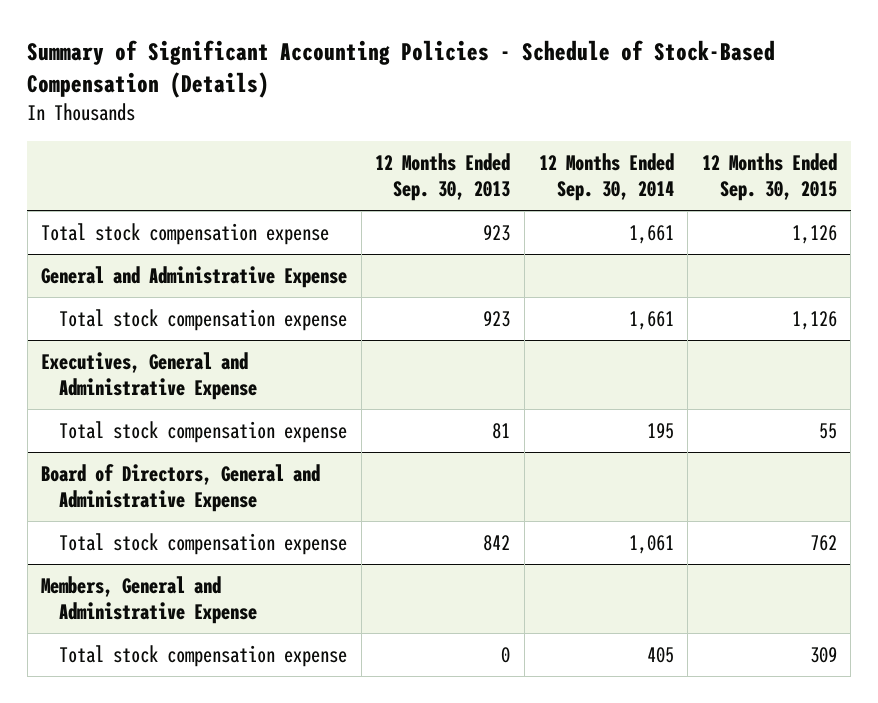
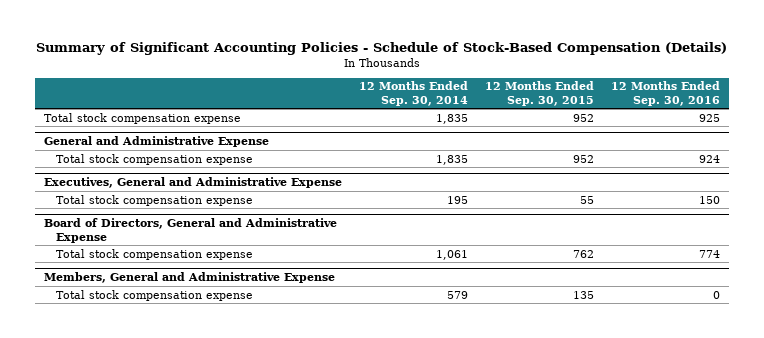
[375,152,511,202] 12 Months Ended Sep. 30, 2013 -> none
none -> [611,81,721,106] 12 Months Ended Sep. 30, 2016
[628,224,674,244] 1,661 -> [435,113,468,124] 1,835
[791,224,837,244] 1,126 -> [572,113,594,122] 952
[628,310,674,330] 1,661 -> [435,154,468,165] 1,835
[791,310,837,330] 1,126 -> [572,154,594,163] 952
[646,646,674,663] 405 -> [446,290,468,299] 579
[809,646,837,663] 309 -> [572,290,594,299] 135

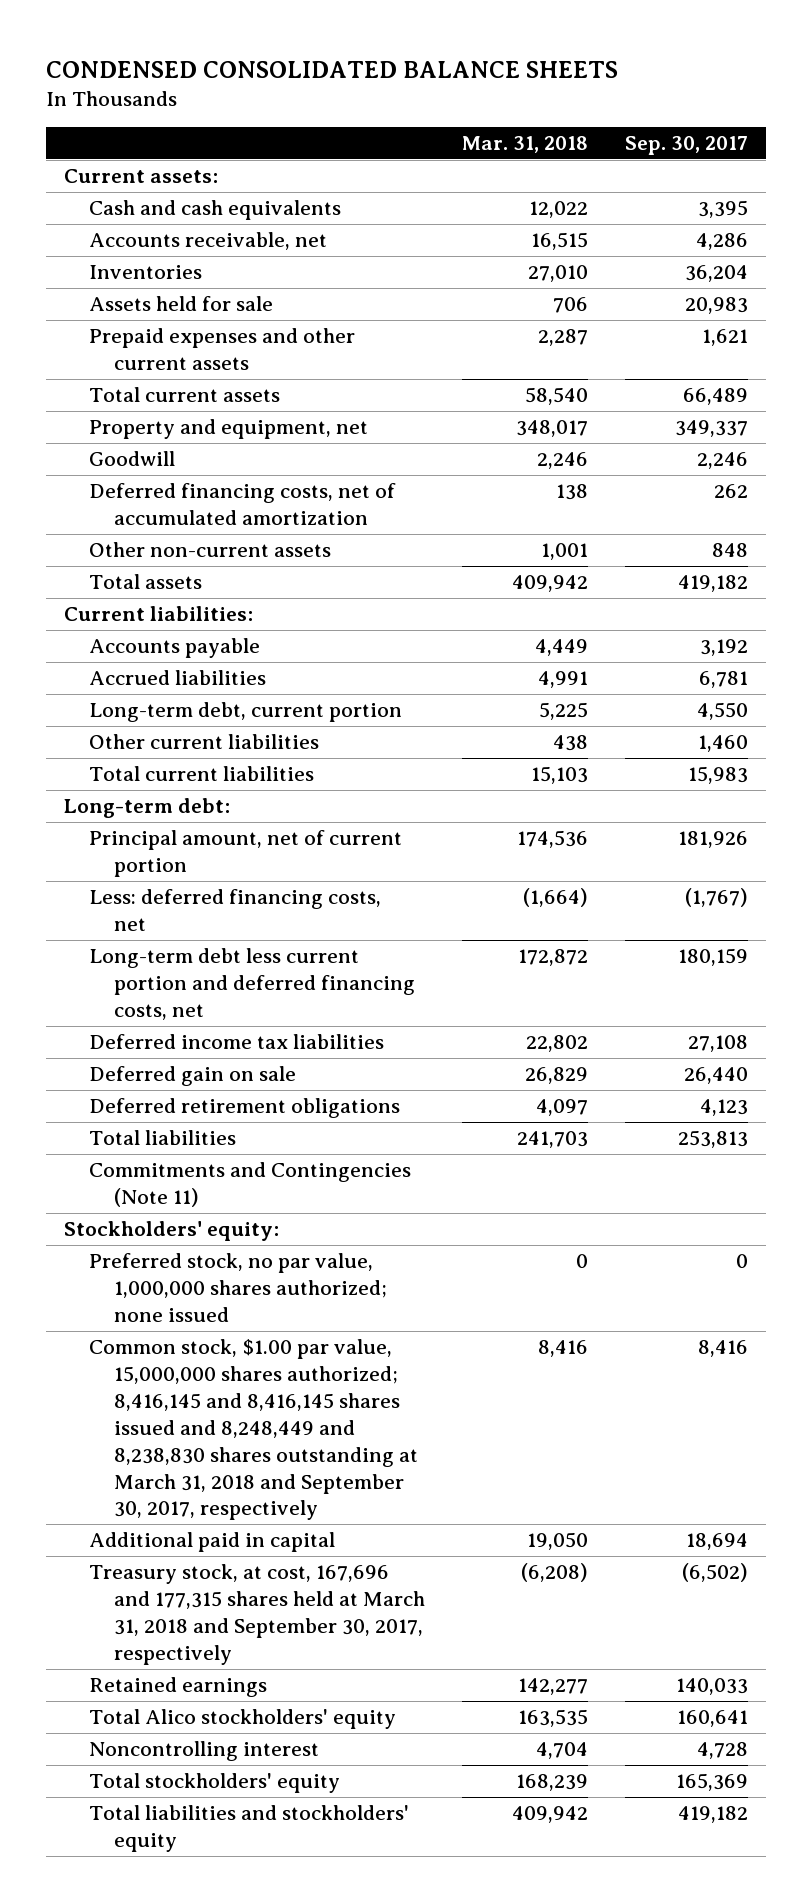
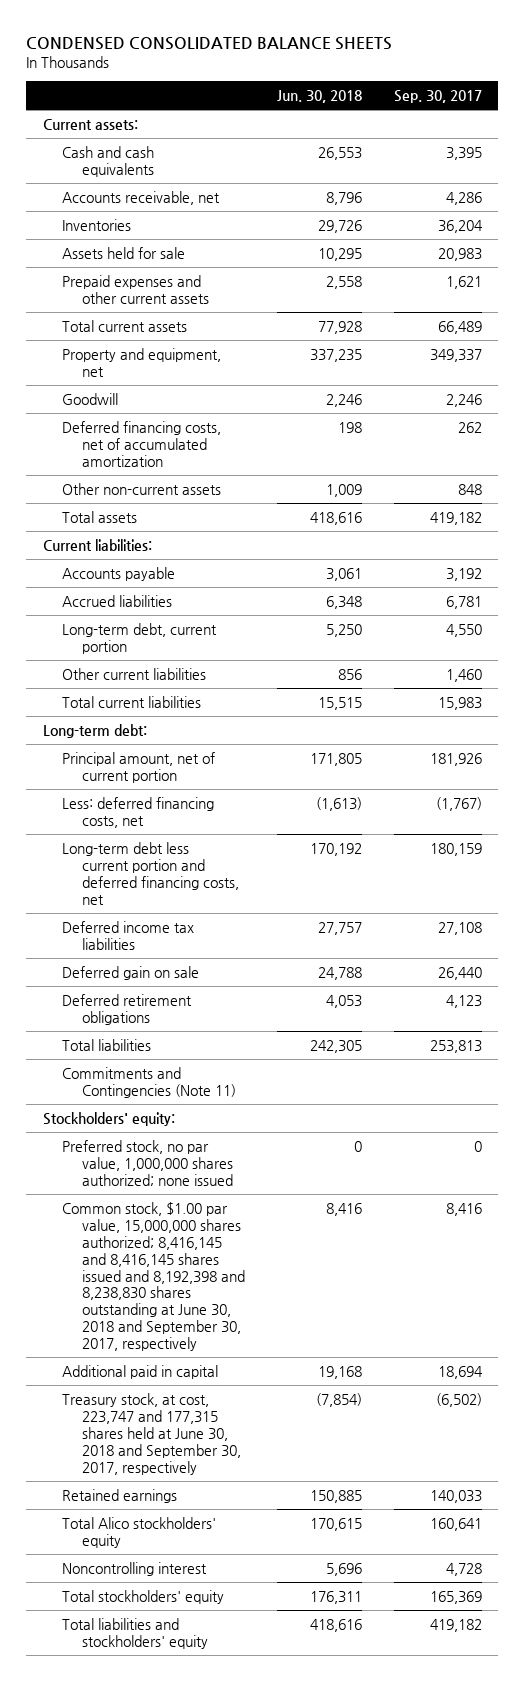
[461,136,588,154] Mar. 31, 2018 -> none
none -> [276,90,362,104] Jun. 30, 2018
[89,1339,419,1521] Common stock, $1.00 par value, 15,000,000 shares authorized; 8,416,145 and 8,416,145 shares issued and 8,248,449 and 8,238,830 shares outstanding at March 31, 2018 and September 30, 2017, respectively -> [62,1201,245,1352] Common stock, $1.00 par value, 15,000,000 shares authorized; 8,416,145 and 8,416,145 shares issued and 8,192,398 and 8,238,830 shares outstanding at June 30, 2018 and September 30, 2017, respectively
[89,1564,426,1665] Treasury stock, at cost, 167,696 and 177,315 shares held at March 31, 2018 and September 30, 2017, respectively -> [62,1392,241,1475] Treasury stock, at cost, 223,747 and 177,315 shares held at June 30, 2018 and September 30, 2017, respectively

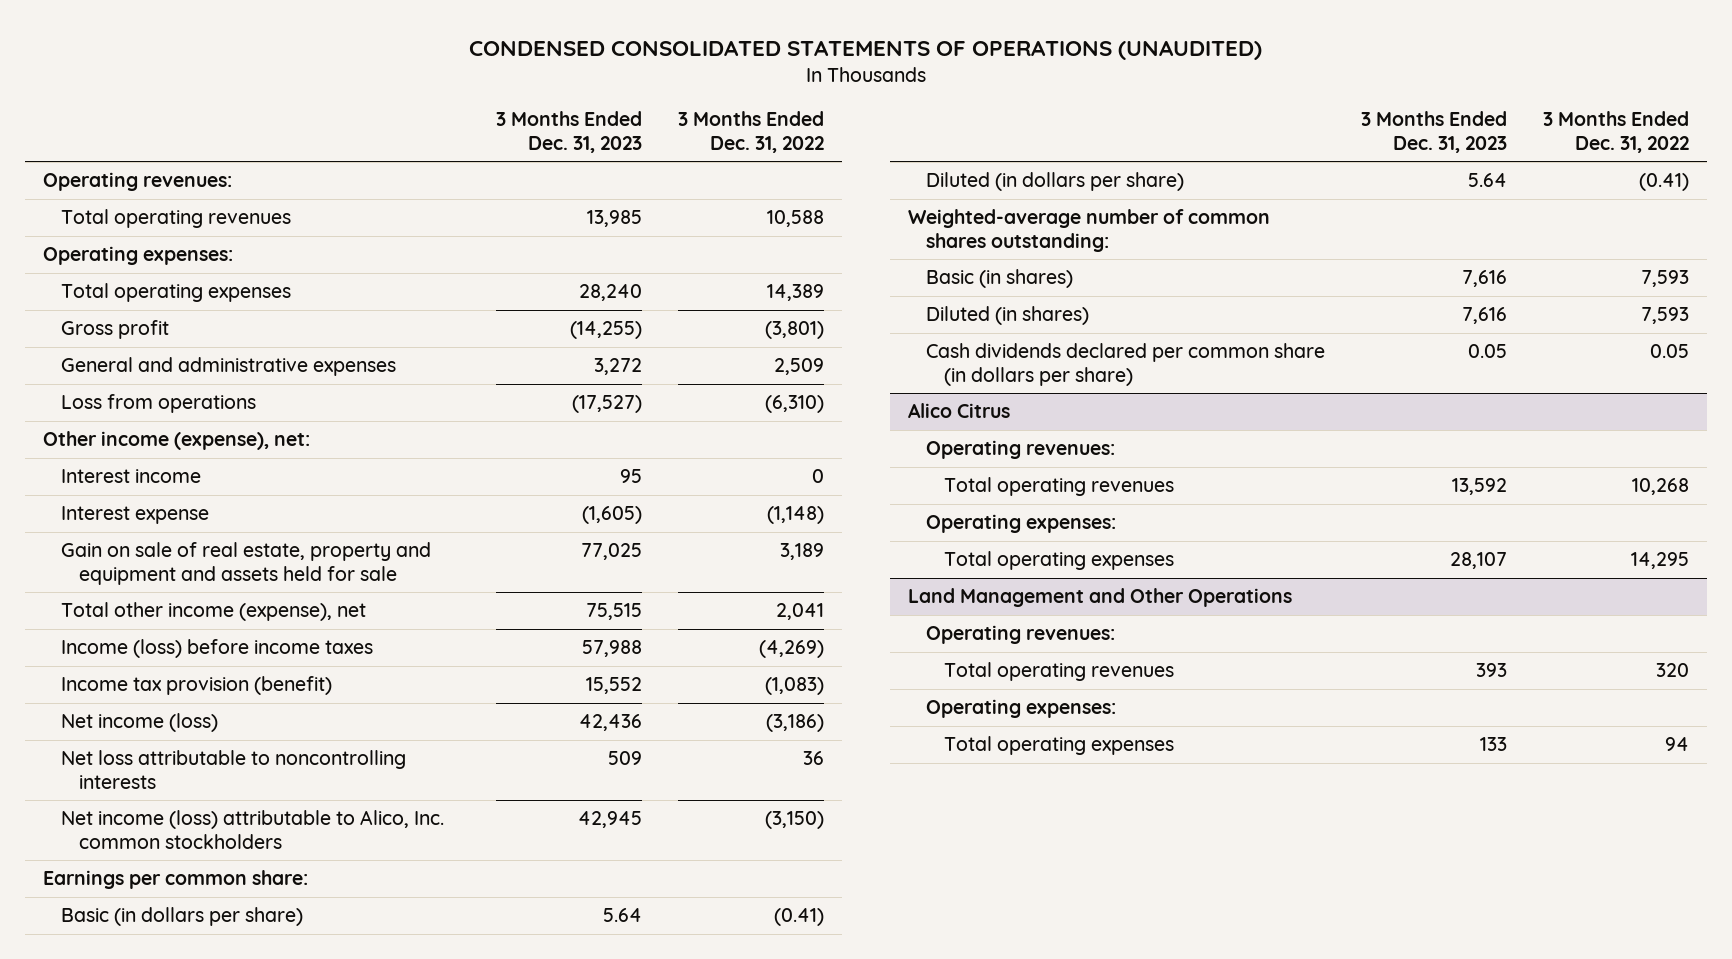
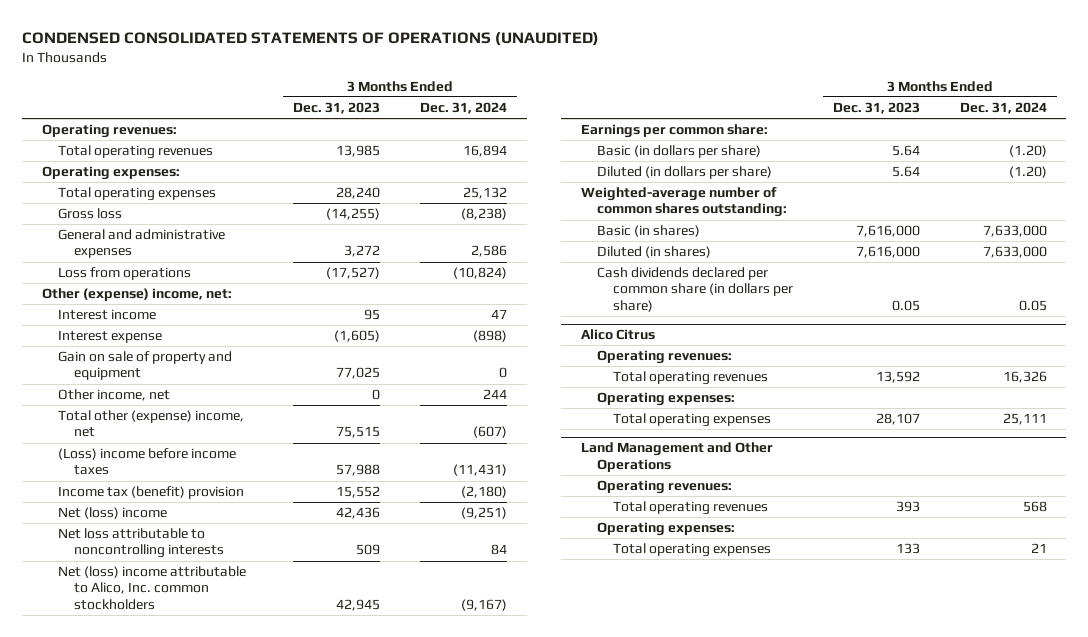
[677,111,824,153] 3 Months Ended Dec. 31, 2022 -> none
none -> [420,101,508,114] Dec. 31, 2024
[61,320,170,340] Gross profit -> [57,208,122,220] Gross loss
[43,431,311,451] Other income (expense), net: -> [41,288,232,302] Other (expense) income, net:
[61,542,432,585] Gain on sale of real estate, property and equipment and assets held for sale -> [57,351,232,381] Gain on sale of property and equipment
none -> [57,389,170,402] Other income, net
[61,602,367,622] Total other income (expense), net -> [57,410,244,438] Total other (expense) income, net
[61,639,374,659] Income (loss) before income taxes -> [57,448,236,476] (Loss) income before income taxes
[61,676,333,696] Income tax provision (benefit) -> [57,486,244,500] Income tax (benefit) provision
[61,713,219,733] Net income (loss) -> [57,507,167,520] Net (loss) income
[61,810,445,849] Net income (loss) attributable to Alico, Inc. common stockholders -> [57,566,246,610] Net (loss) income attributable to Alico, Inc. common stockholders
[1461,270,1507,288] 7,616 -> [855,225,920,238] 7,616,000
[1461,307,1507,325] 7,616 -> [855,246,920,259] 7,616,000

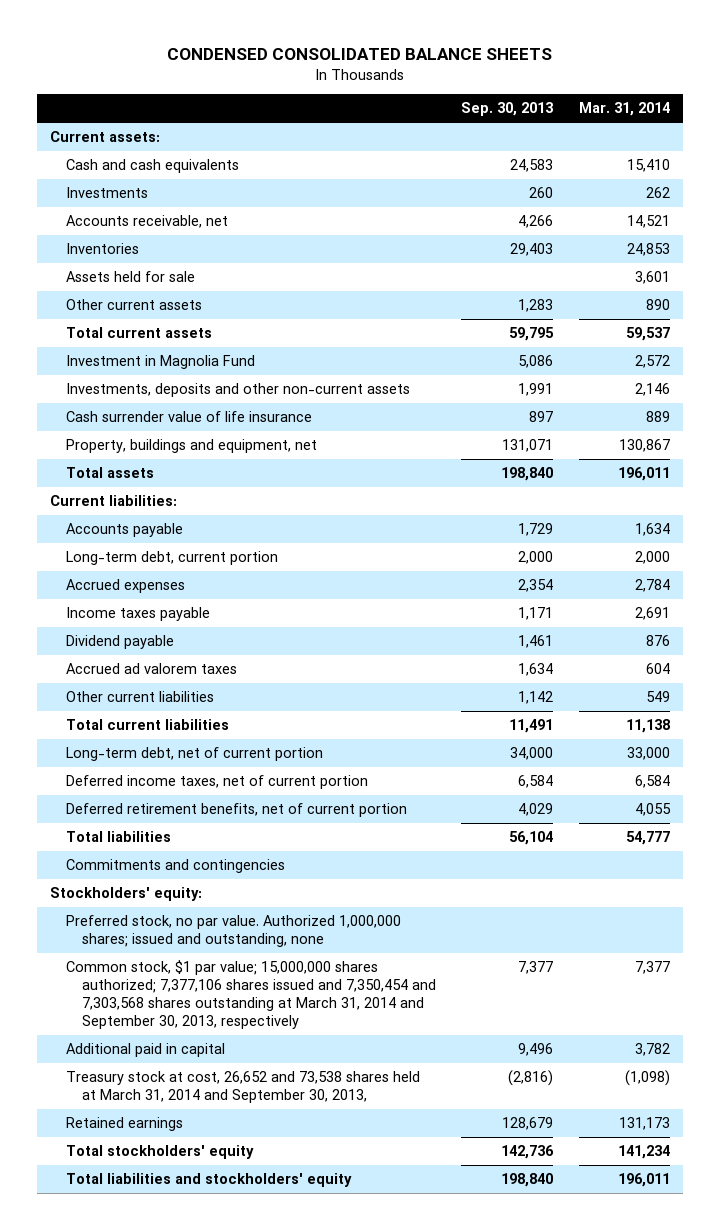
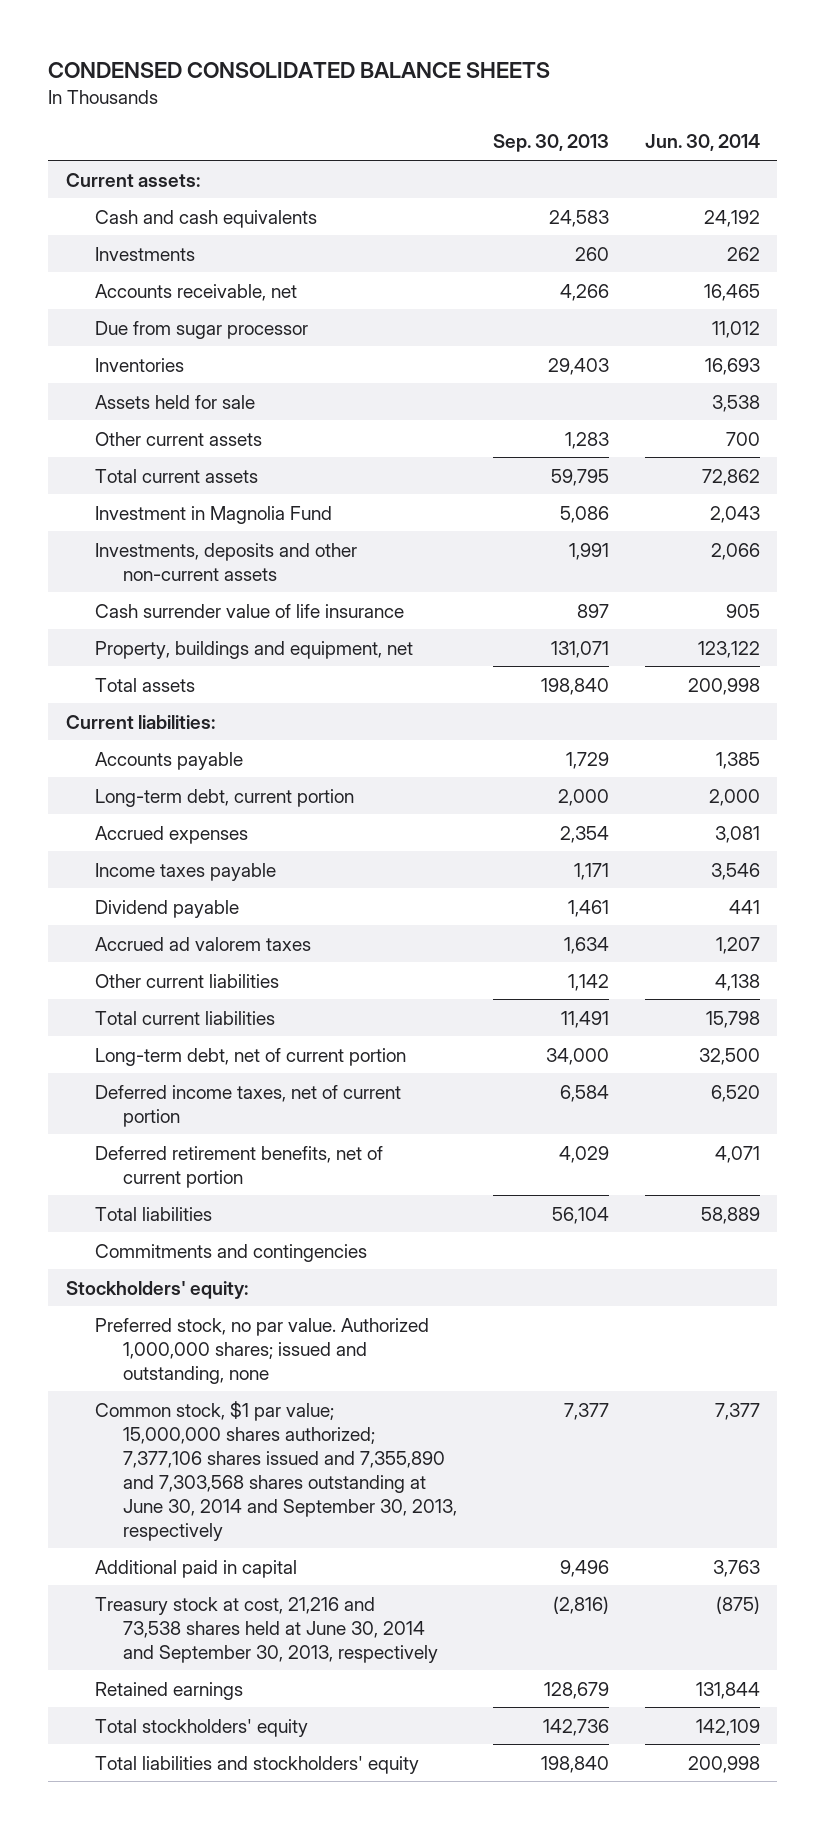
[579,102,671,117] Mar. 31, 2014 -> none
none -> [644,134,760,152] Jun. 30, 2014
none -> [94,320,308,339] Due from sugar processor
[65,960,436,1030] Common stock, $1 par value; 15,000,000 shares authorized; 7,377,106 shares issued and 7,350,454 and 7,303,568 shares outstanding at March 31, 2014 and September 30, 2013, respectively -> [94,1400,458,1541] Common stock, $1 par value; 15,000,000 shares authorized; 7,377,106 shares issued and 7,355,890 and 7,303,568 shares outstanding at June 30, 2014 and September 30, 2013, respectively
[65,1071,420,1104] Treasury stock at cost, 26,652 and 73,538 shares held at March 31, 2014 and September 30, 2013, -> [94,1596,439,1663] Treasury stock at cost, 21,216 and 73,538 shares held at June 30, 2014 and September 30, 2013, respectively

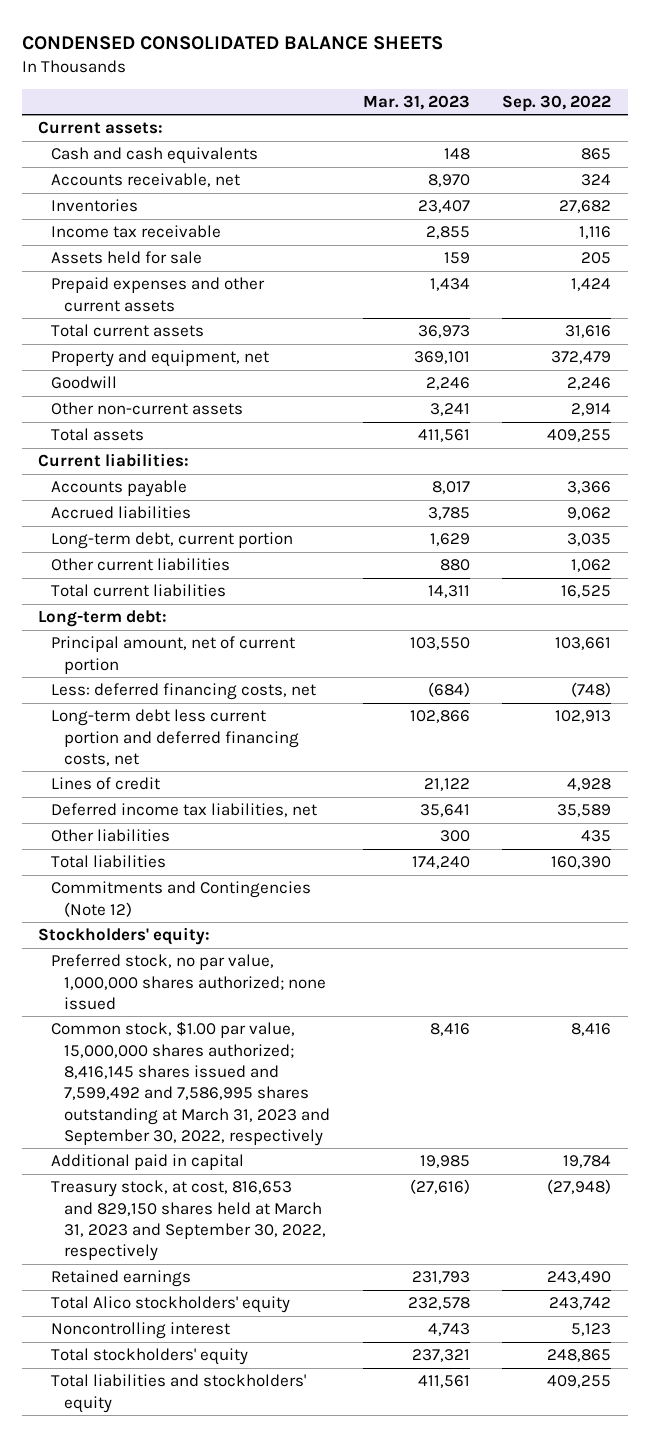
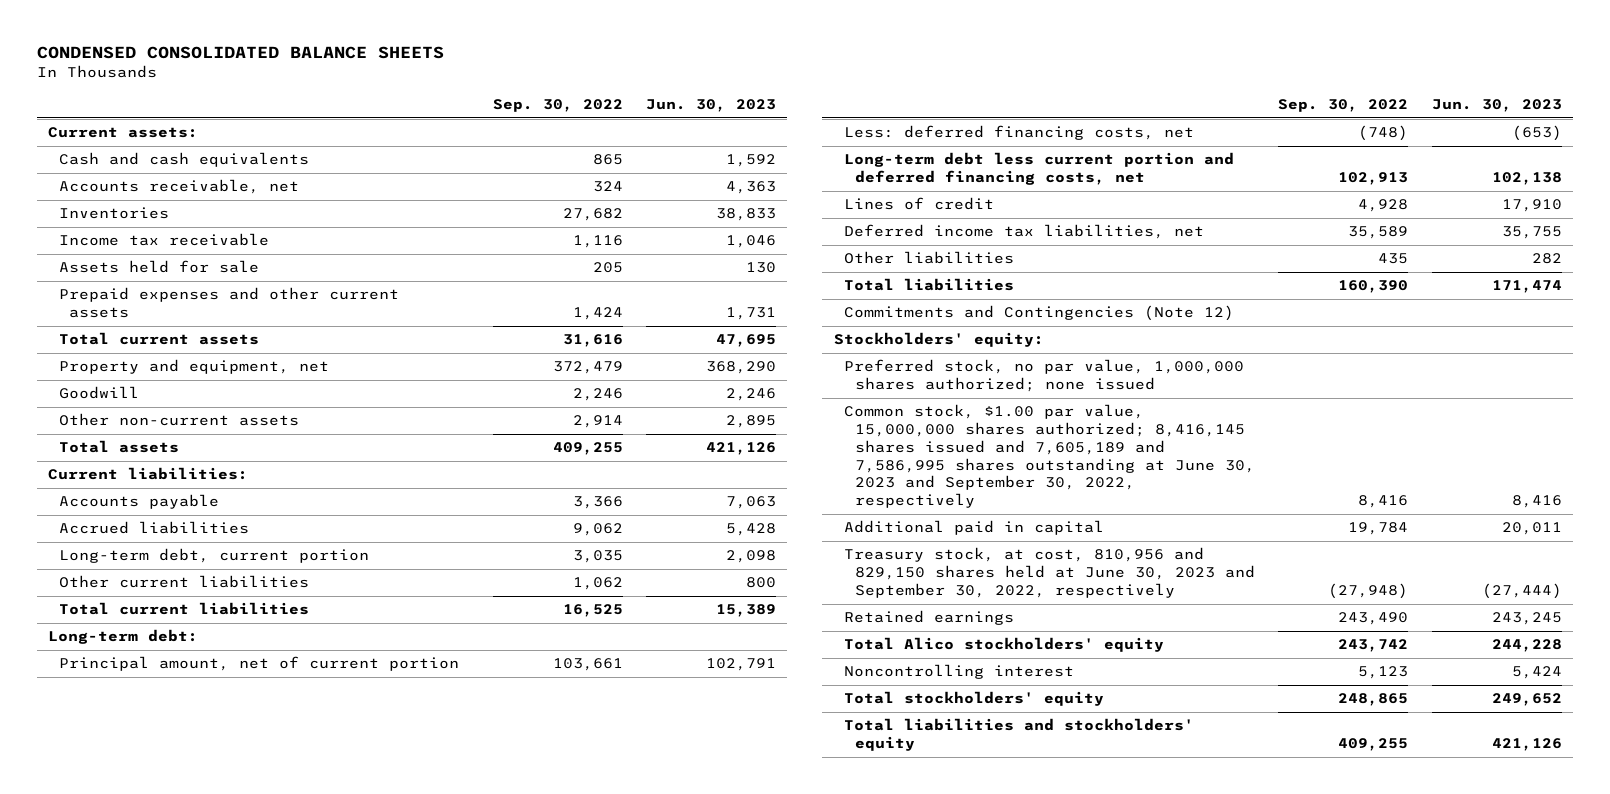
[362,95,470,111] Mar. 31, 2023 -> none
none -> [645,99,776,113] Jun. 30, 2023
[51,1021,331,1146] Common stock, $1.00 par value, 15,000,000 shares authorized; 8,416,145 shares issued and 7,599,492 and 7,586,995 shares outstanding at March 31, 2023 and September 30, 2022, respectively -> [844,404,1256,508] Common stock, $1.00 par value, 15,000,000 shares authorized; 8,416,145 shares issued and 7,605,189 and 7,586,995 shares outstanding at June 30, 2023 and September 30, 2022, respectively
[51,1180,327,1262] Treasury stock, at cost, 816,653 and 829,150 shares held at March 31, 2023 and September 30, 2022, respectively -> [844,547,1256,598] Treasury stock, at cost, 810,956 and 829,150 shares held at June 30, 2023 and September 30, 2022, respectively

